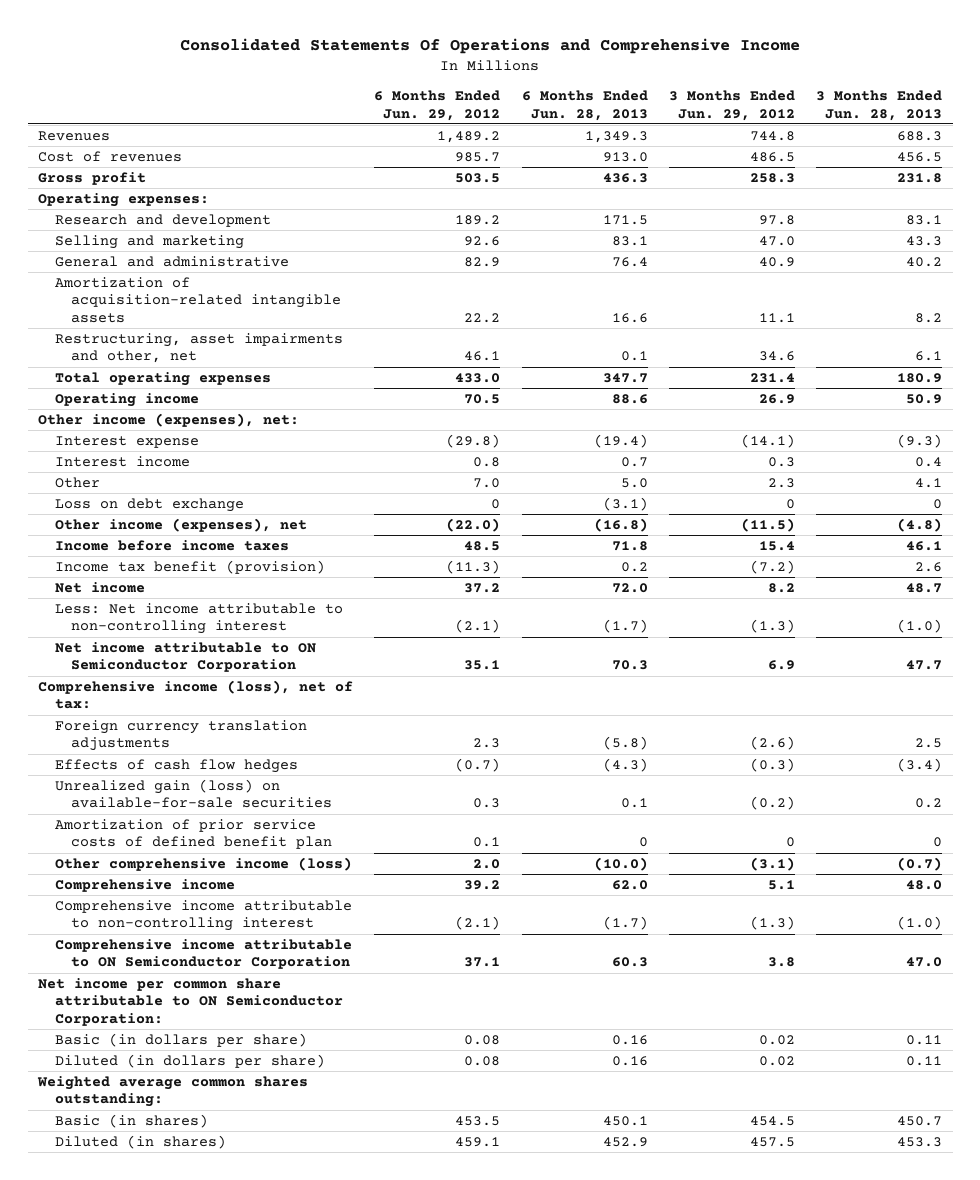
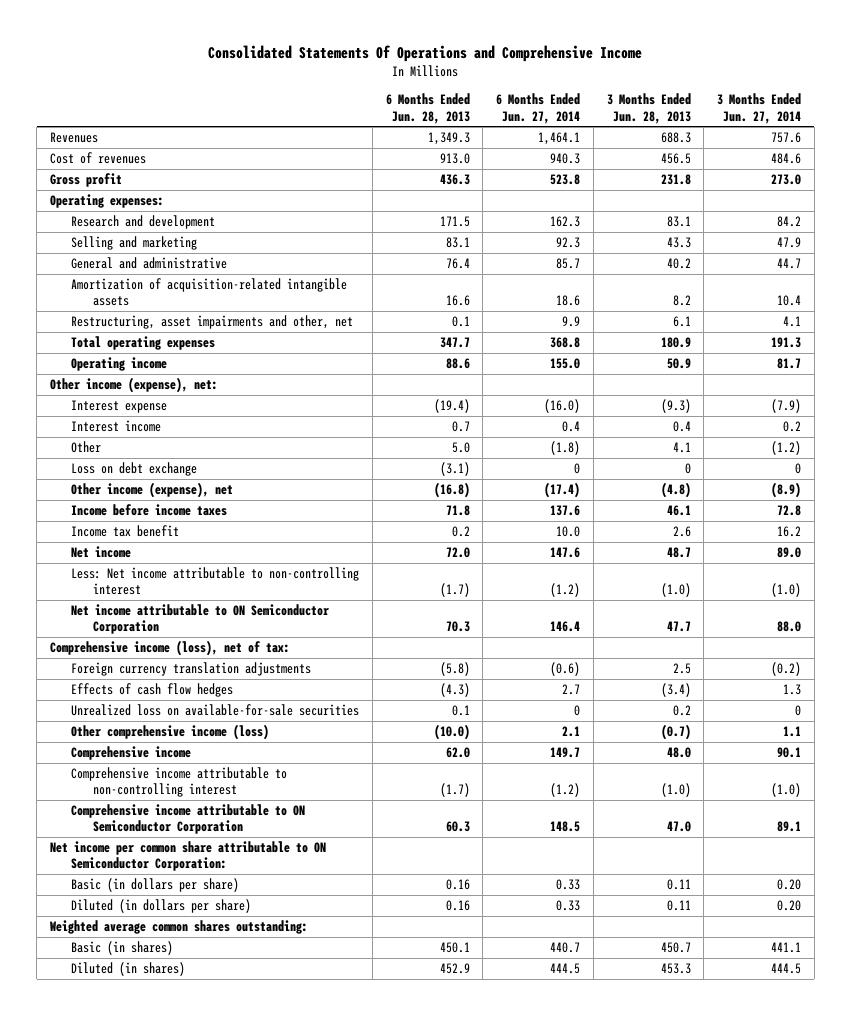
[374,90,501,121] 6 Months Ended Jun. 29, 2012 -> none
[668,90,795,121] 3 Months Ended Jun. 29, 2012 -> none
none -> [496,93,581,124] 6 Months Ended Jun. 27, 2014
none -> [716,93,801,124] 3 Months Ended Jun. 27, 2014
[38,412,300,427] Other income (expenses), net: -> [49,377,218,394] Other income (expense), net:
[54,517,307,532] Other income (expenses), net -> [71,482,234,499] Other income (expense), net
[54,559,325,574] Income tax benefit (provision) -> [71,525,180,538] Income tax benefit
[54,818,333,850] Amortization of prior service costs of defined benefit plan -> none
[54,778,333,809] Unrealized gain (loss) on available-for-sale securities -> [71,704,360,717] Unrealized loss on available-for-sale securities

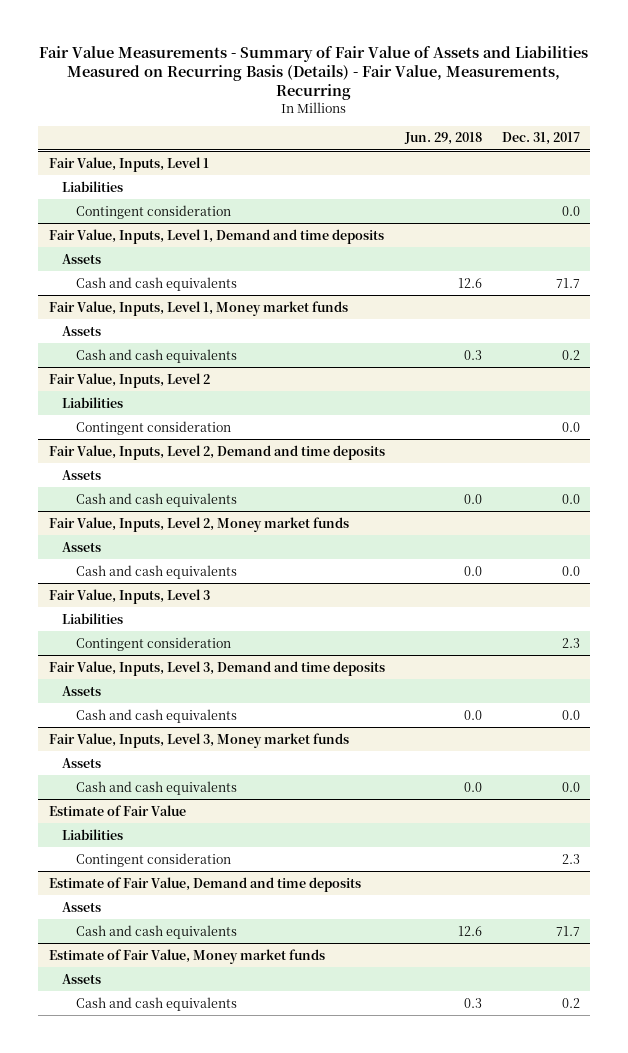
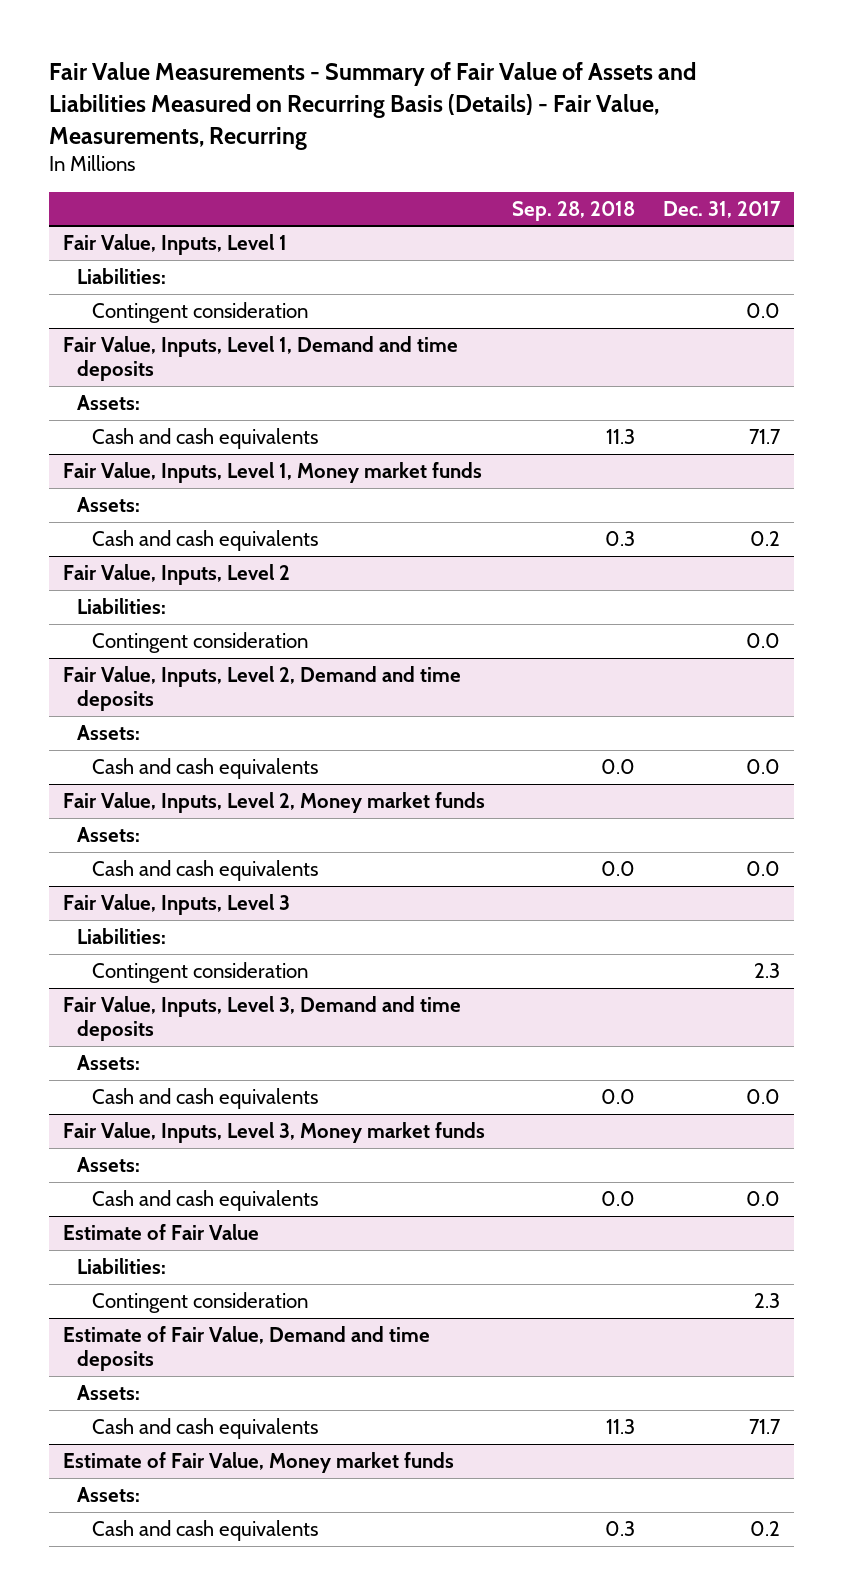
[403,132,482,146] Jun. 29, 2018 -> none
none -> [512,200,636,221] Sep. 28, 2018
[62,180,124,192] Liabilities -> [77,267,167,284] Liabilities:
[62,253,102,264] Assets -> [77,394,141,410] Assets:
[62,325,102,336] Assets -> [77,496,141,512] Assets:
[62,396,124,408] Liabilities -> [77,597,167,614] Liabilities:
[62,469,102,480] Assets -> [77,724,141,740] Assets:
[62,541,102,552] Assets -> [77,826,141,842] Assets:
[62,612,124,624] Liabilities -> [77,927,167,944] Liabilities:
[62,685,102,696] Assets -> [77,1054,141,1070] Assets:
[62,757,102,768] Assets -> [77,1156,141,1172] Assets:
[62,828,124,840] Liabilities -> [77,1257,167,1274] Liabilities:
[62,901,102,912] Assets -> [77,1384,141,1400] Assets:
[62,973,102,984] Assets -> [77,1486,141,1502] Assets:

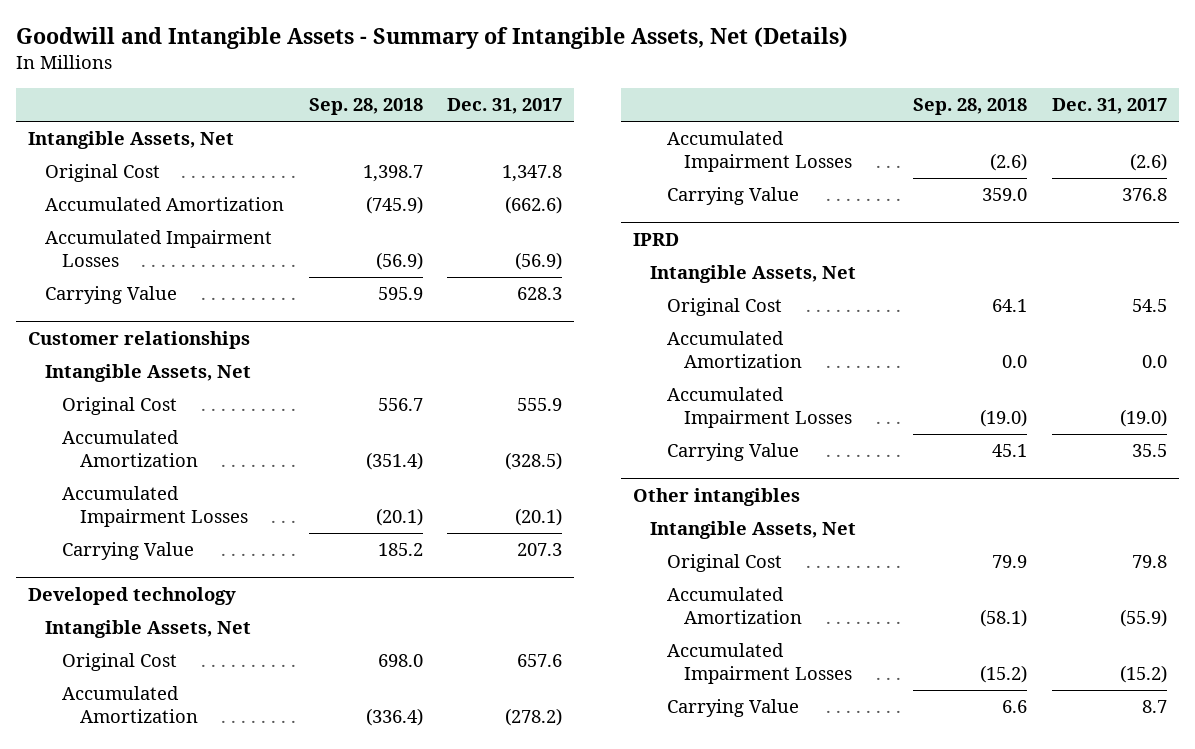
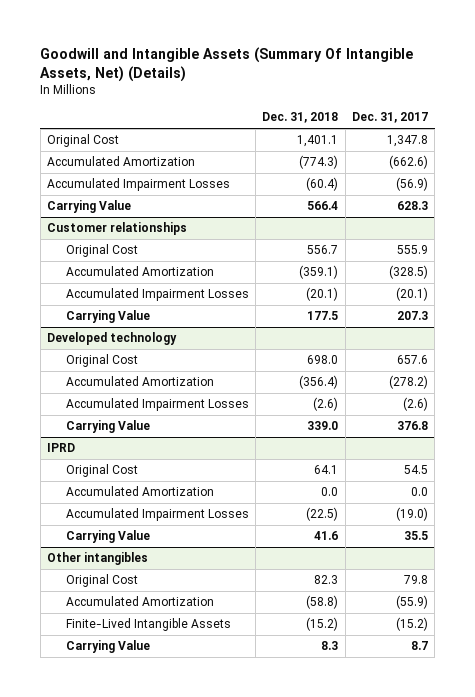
[15,27,848,50] Goodwill and Intangible Assets - Summary of Intangible Assets, Net (Details) -> [40,47,414,82] Goodwill and Intangible Assets (Summary Of Intangible Assets, Net) (Details)
[308,98,423,116] Sep. 28, 2018 -> none
none -> [262,112,339,124] Dec. 31, 2018
[27,131,234,150] Intangible Assets, Net -> none
[45,364,252,383] Intangible Assets, Net -> none
[45,620,252,639] Intangible Assets, Net -> none
[650,265,857,284] Intangible Assets, Net -> none
[650,521,857,540] Intangible Assets, Net -> none
[667,643,853,685] Accumulated Impairment Losses -> [65,618,231,632] Finite-Lived Intangible Assets

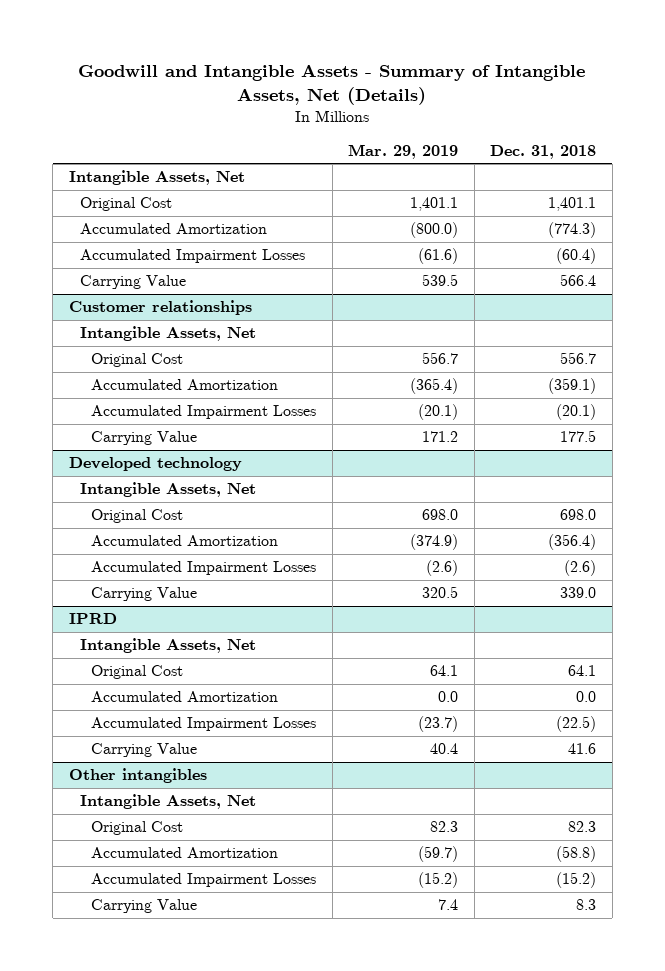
[40,47,414,82] Goodwill and Intangible Assets (Summary Of Intangible Assets, Net) (Details) -> [78,63,586,105] Goodwill and Intangible Assets - Summary of Intangible Assets, Net (Details)
[351,112,428,124] Dec. 31, 2017 -> none
none -> [348,143,459,159] Mar. 29, 2019
none -> [68,170,245,186] Intangible Assets, Net
none -> [79,326,256,342] Intangible Assets, Net
none -> [79,482,256,498] Intangible Assets, Net
none -> [79,638,256,654] Intangible Assets, Net
none -> [79,794,256,810] Intangible Assets, Net
[65,618,231,632] Finite-Lived Intangible Assets -> [91,873,317,888] Accumulated Impairment Losses

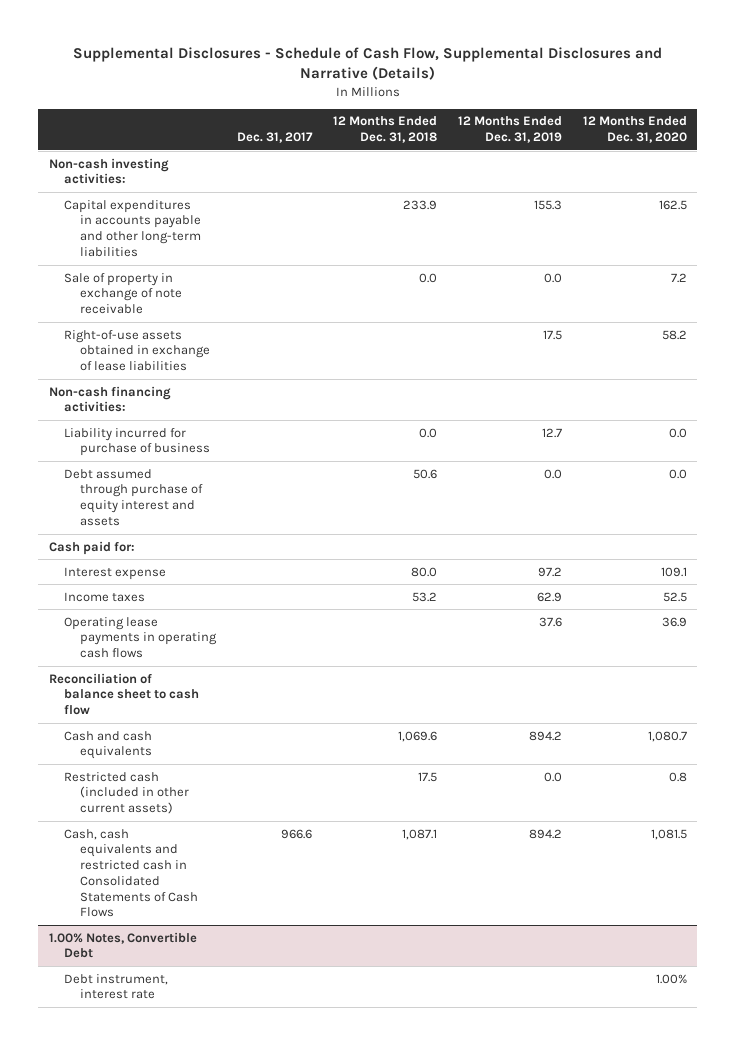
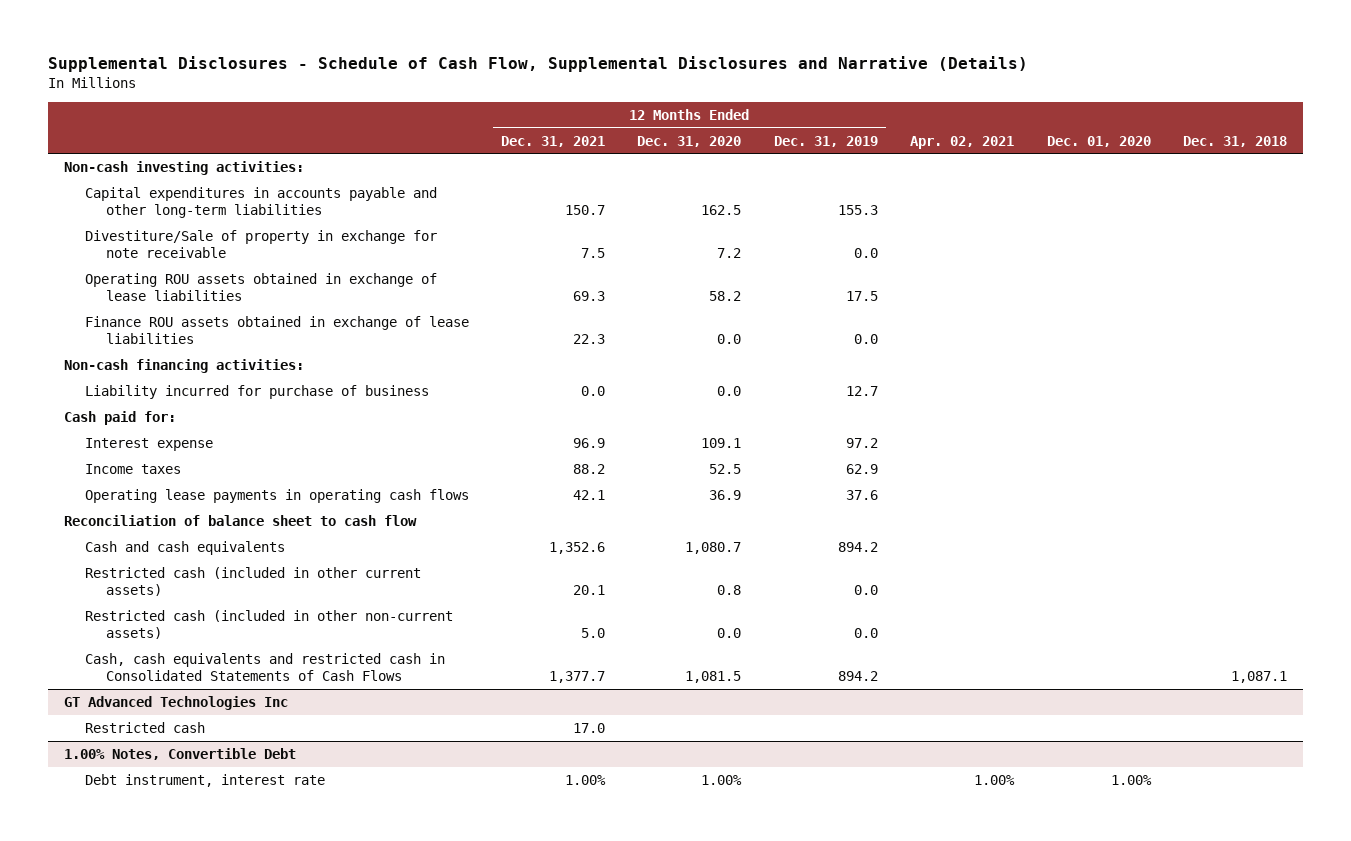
[237,132,314,144] Dec. 31, 2017 -> none
[333,116,438,144] 12 Months Ended Dec. 31, 2018 -> none
none -> [501,135,606,147] Dec. 31, 2021
none -> [910,135,1015,149] Apr. 02, 2021
none -> [1046,135,1151,147] Dec. 01, 2020
none -> [1183,135,1288,147] Dec. 31, 2018
[64,272,183,315] Sale of property in exchange of note receivable -> [84,229,437,259] Divestiture/Sale of property in exchange for note receivable
[64,329,211,372] Right-of-use assets obtained in exchange of lease liabilities -> [84,272,437,302] Operating ROU assets obtained in exchange of lease liabilities
none -> [84,315,469,345] Finance ROU assets obtained in exchange of lease liabilities
[64,468,204,526] Debt assumed through purchase of equity interest and assets -> none
none -> [84,609,453,640] Restricted cash (included in other non-current assets)
none -> [63,695,288,710] GT Advanced Technologies Inc
none -> [84,721,205,733] Restricted cash

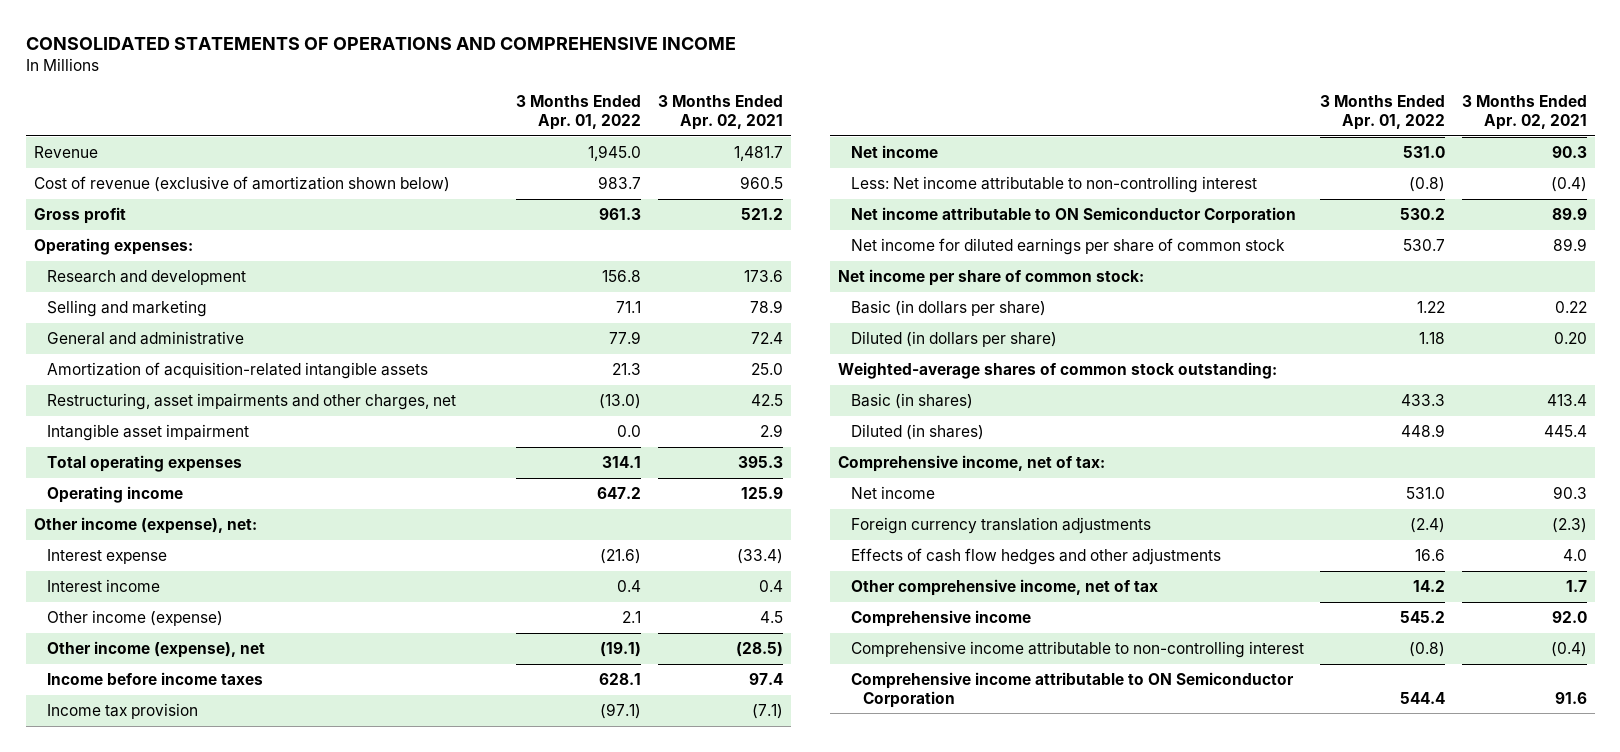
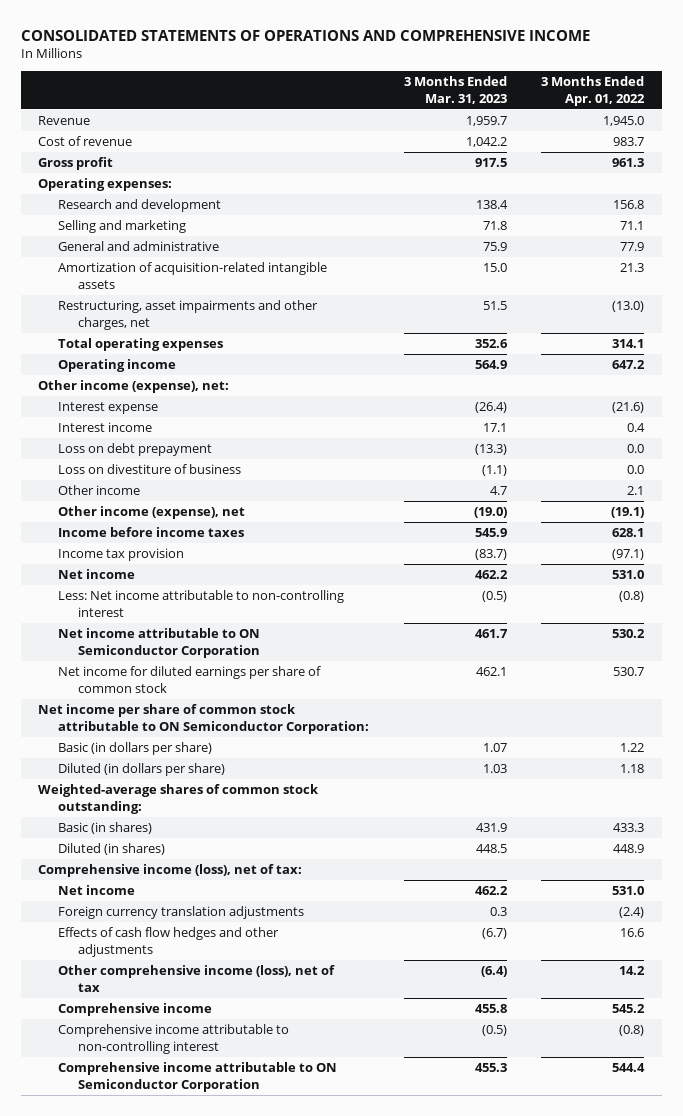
[657,95,783,130] 3 Months Ended Apr. 02, 2021 -> none
none -> [403,76,507,104] 3 Months Ended Mar. 31, 2023
[33,176,450,193] Cost of revenue (exclusive of amortization shown below) -> [38,136,133,147] Cost of revenue
[46,424,249,442] Intangible asset impairment -> none
none -> [58,443,213,457] Loss on debt prepayment
none -> [58,464,242,475] Loss on divestiture of business
[46,610,223,627] Other income (expense) -> [58,485,141,496] Other income
[837,269,1144,287] Net income per share of common stock: -> [38,704,370,734] Net income per share of common stock attributable to ON Semiconductor Corporation:
[837,455,1105,473] Comprehensive income, net of tax: -> [38,864,303,878] Comprehensive income (loss), net of tax:
[850,579,1158,597] Other comprehensive income, net of tax -> [58,965,336,992] Other comprehensive income (loss), net of tax

